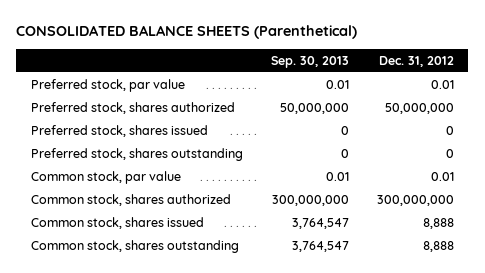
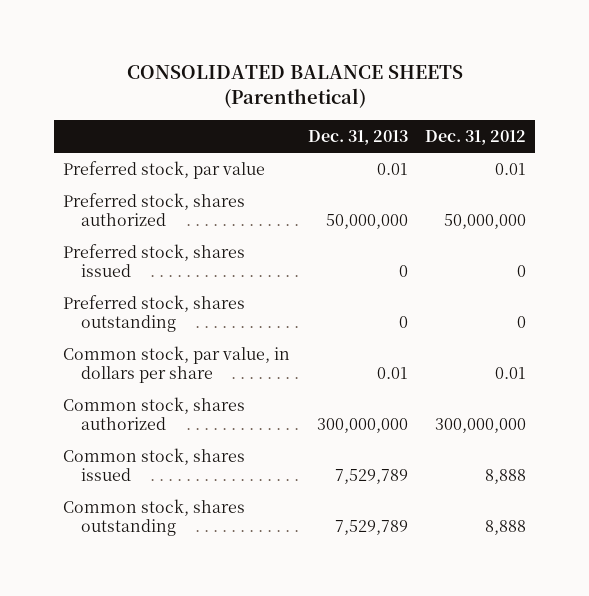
[270,55,349,68] Sep. 30, 2013 -> none
none -> [307,130,408,146] Dec. 31, 2013
[30,170,181,184] Common stock, par value -> [62,345,290,384] Common stock, par value, in dollars per share

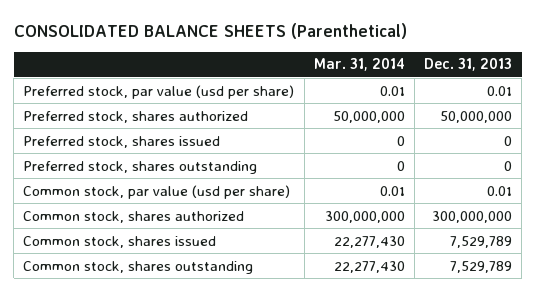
[425,130,527,146] Dec. 31, 2012 -> none
none -> [313,58,405,72] Mar. 31, 2014
[62,160,265,179] Preferred stock, par value -> [23,84,295,99] Preferred stock, par value (usd per share)
[62,345,290,384] Common stock, par value, in dollars per share -> [23,184,291,199] Common stock, par value (usd per share)

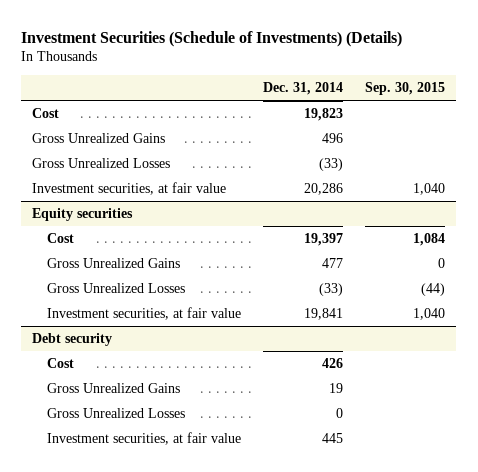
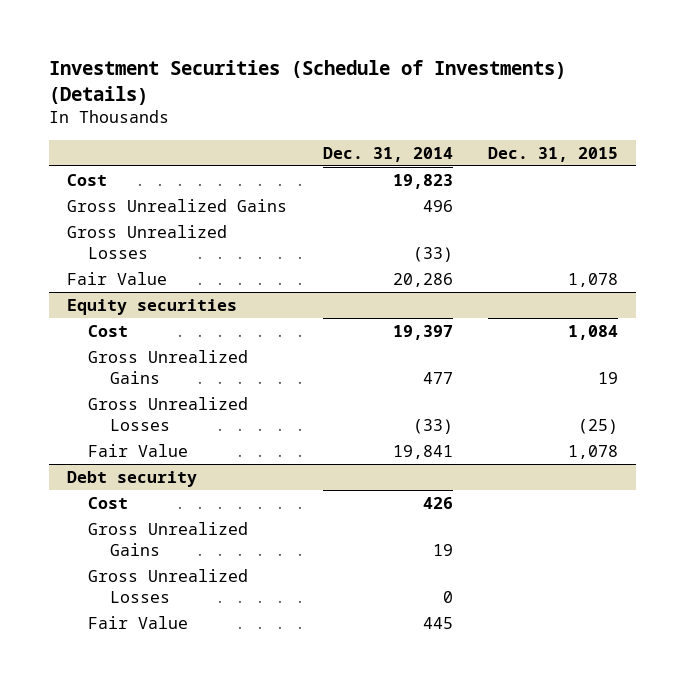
[365,82,446,96] Sep. 30, 2015 -> none
none -> [488,146,619,162] Dec. 31, 2015
[32,182,227,196] Investment securities, at fair value -> [66,272,167,286] Fair Value
[47,307,242,321] Investment securities, at fair value -> [88,444,189,458] Fair Value
[47,432,242,446] Investment securities, at fair value -> [88,616,189,630] Fair Value

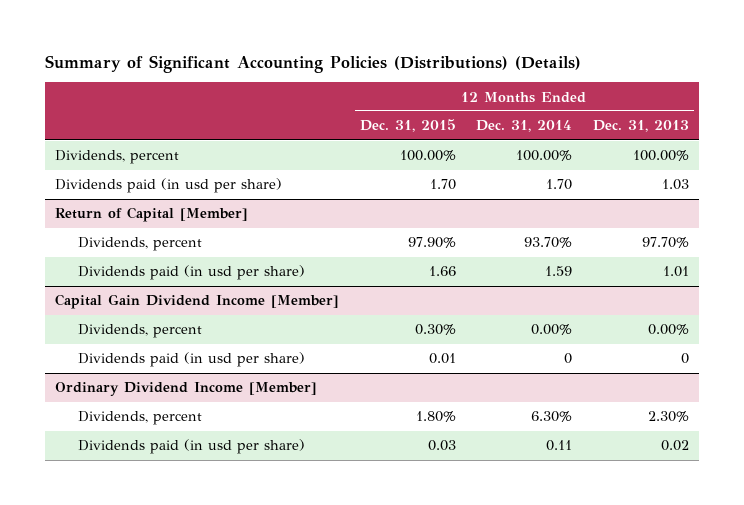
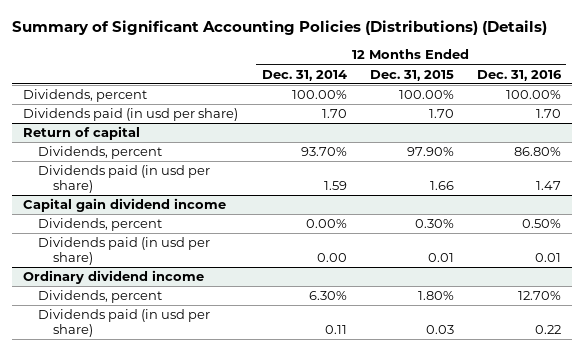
[592,120,689,133] Dec. 31, 2013 -> none
none -> [476,69,562,81] Dec. 31, 2016
[55,207,249,223] Return of Capital [Member] -> [23,126,141,141] Return of capital
[55,294,340,310] Capital Gain Dividend Income [Member] -> [23,198,227,213] Capital gain dividend income
[564,353,573,365] 0 -> [316,253,347,263] 0.00
[55,382,318,397] Ordinary Dividend Income [Member] -> [23,270,205,285] Ordinary dividend income

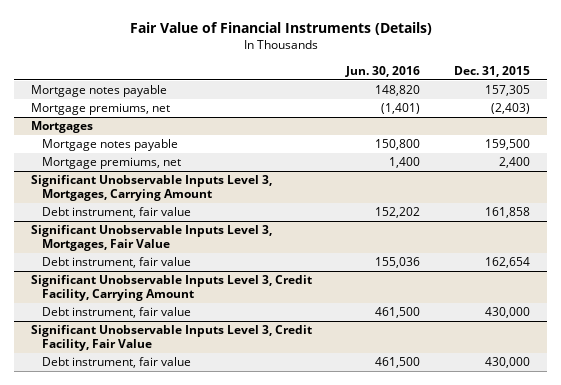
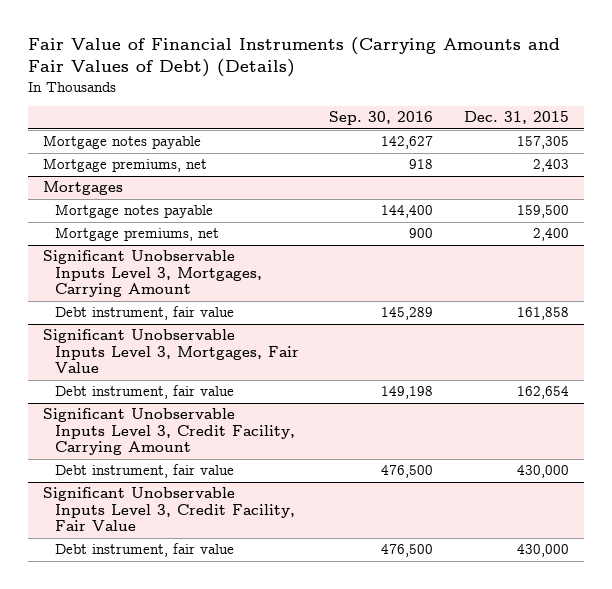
[129,22,432,36] Fair Value of Financial Instruments (Details) -> [27,37,560,78] Fair Value of Financial Instruments (Carrying Amounts and Fair Values of Debt) (Details)
[345,65,421,77] Jun. 30, 2016 -> none
none -> [329,111,434,126] Sep. 30, 2016
[491,103,531,115] (2,403) -> [532,159,569,173] 2,403

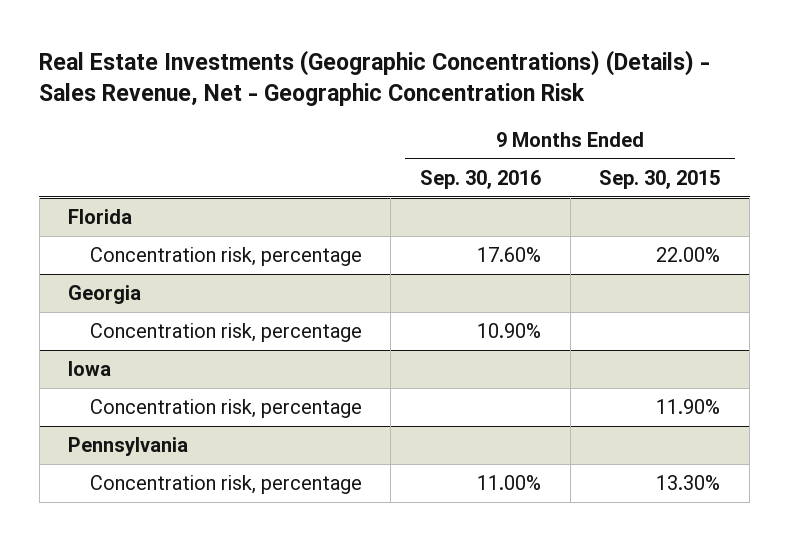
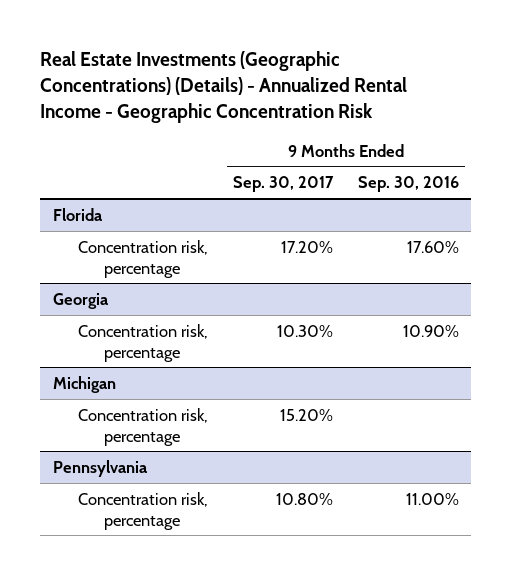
[39,50,711,106] Real Estate Investments (Geographic Concentrations) (Details) - Sales Revenue, Net - Geographic Concentration Risk -> [40,51,408,124] Real Estate Investments (Geographic Concentrations) (Details) - Annualized Rental Income - Geographic Concentration Risk
[599,169,721,189] Sep. 30, 2015 -> none
none -> [232,176,334,193] Sep. 30, 2017
[68,361,112,377] Iowa -> [52,375,116,393] Michigan

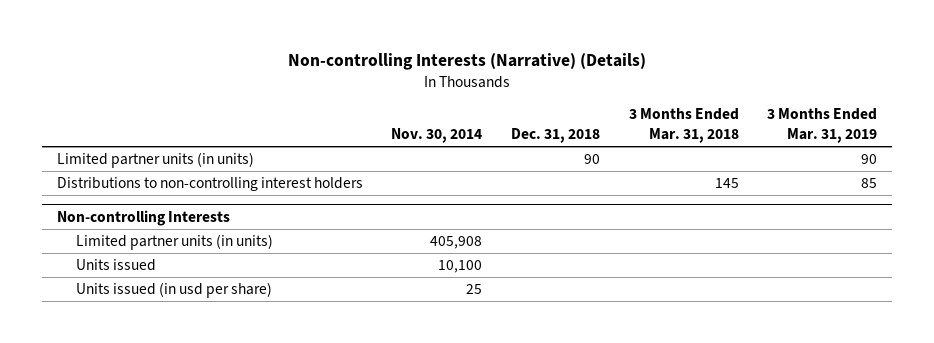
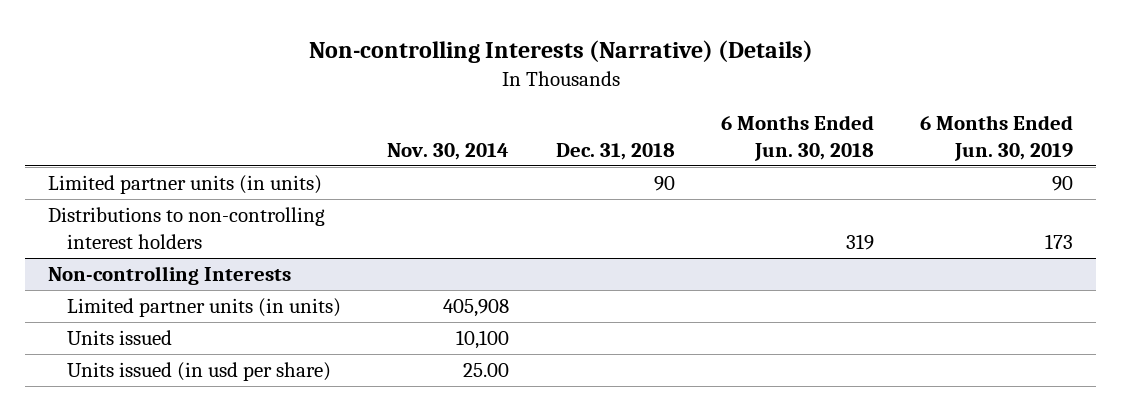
[628,108,739,143] 3 Months Ended Mar. 31, 2018 -> none
[767,108,878,143] 3 Months Ended Mar. 31, 2019 -> none
none -> [720,115,874,161] 6 Months Ended Jun. 30, 2018
none -> [920,115,1074,161] 6 Months Ended Jun. 30, 2019
[466,284,483,295] 25 -> [463,363,510,378] 25.00

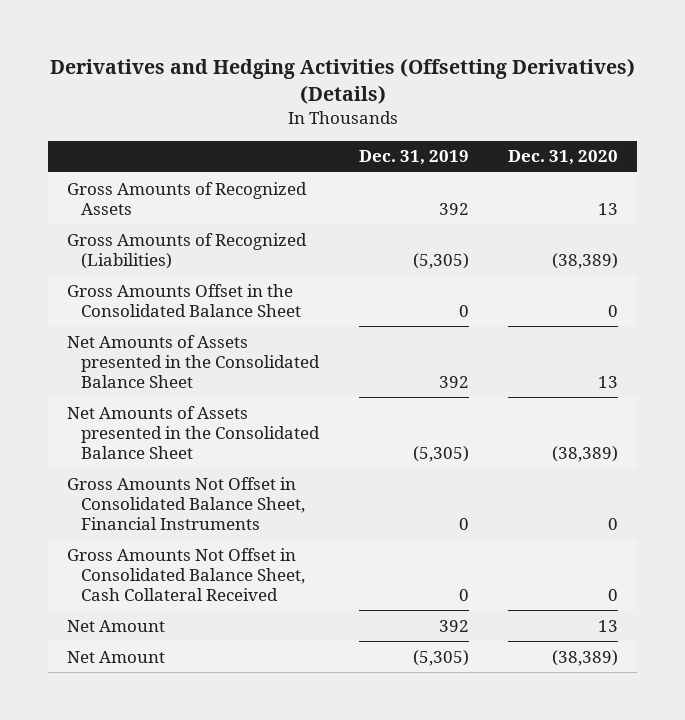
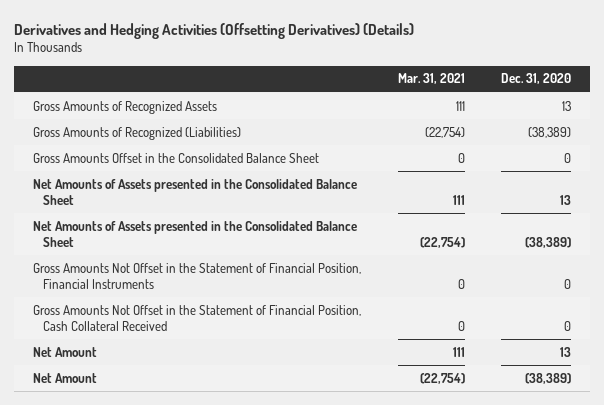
[358,150,469,166] Dec. 31, 2019 -> none
none -> [397,73,465,85] Mar. 31, 2021
[67,476,306,530] Gross Amounts Not Offset in Consolidated Balance Sheet, Financial Instruments -> [32,262,361,290] Gross Amounts Not Offset in the Statement of Financial Position, Financial Instruments
[67,547,306,601] Gross Amounts Not Offset in Consolidated Balance Sheet, Cash Collateral Received -> [32,304,361,332] Gross Amounts Not Offset in the Statement of Financial Position, Cash Collateral Received

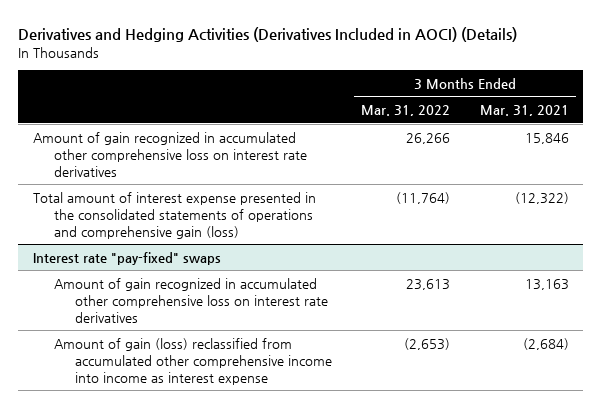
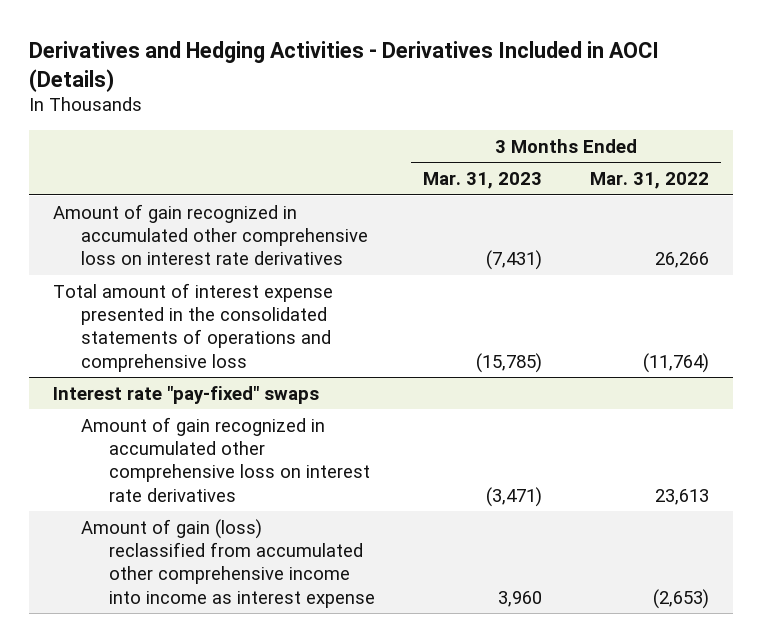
[18,27,518,43] Derivatives and Hedging Activities (Derivatives Included in AOCI) (Details) -> [29,40,660,92] Derivatives and Hedging Activities - Derivatives Included in AOCI (Details)
[479,105,569,117] Mar. 31, 2021 -> none
none -> [422,172,542,190] Mar. 31, 2023
[33,191,317,239] Total amount of interest expense presented in the consolidated statements of operations and comprehensive gain (loss) -> [53,282,334,372] Total amount of interest expense presented in the consolidated statements of operations and comprehensive loss

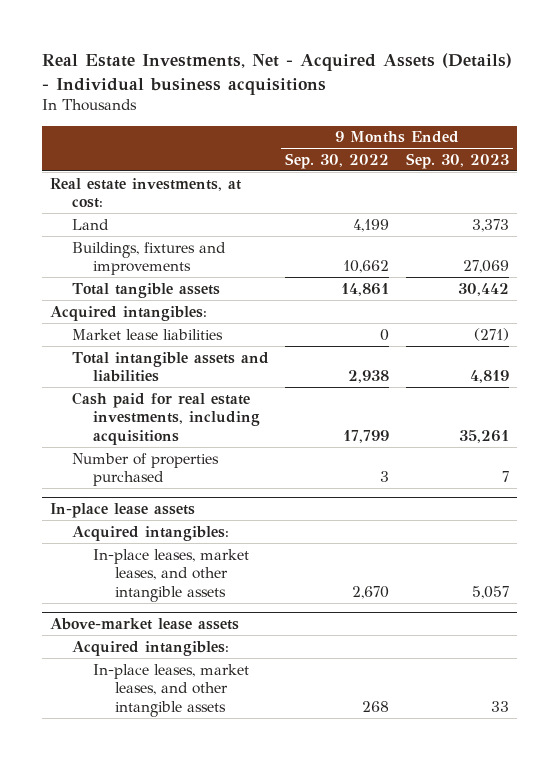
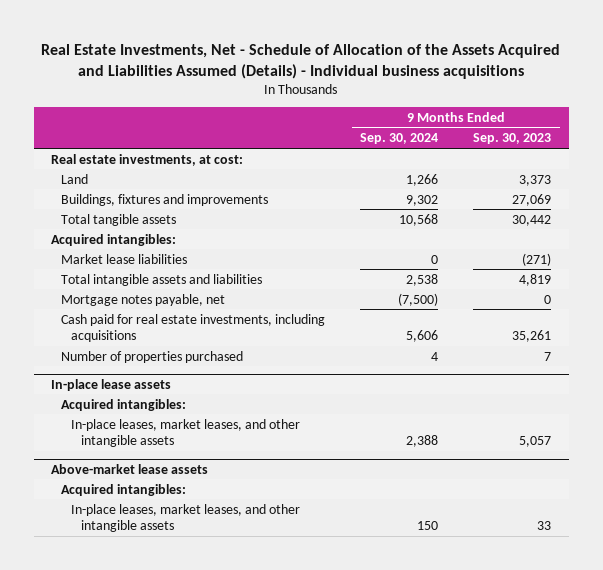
[41,52,512,95] Real Estate Investments, Net - Acquired Assets (Details) - Individual business acquisitions -> [41,43,561,79] Real Estate Investments, Net - Schedule of Allocation of the Assets Acquired and Liabilities Assumed (Details) - Individual business acquisitions
[285,152,390,169] Sep. 30, 2022 -> none
none -> [360,133,439,145] Sep. 30, 2024
none -> [61,293,226,306] Mortgage notes payable, net

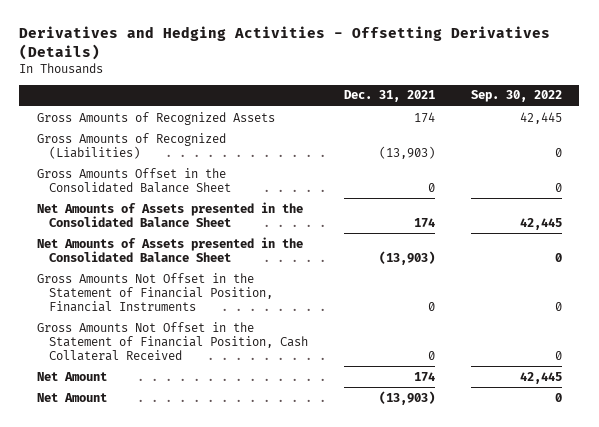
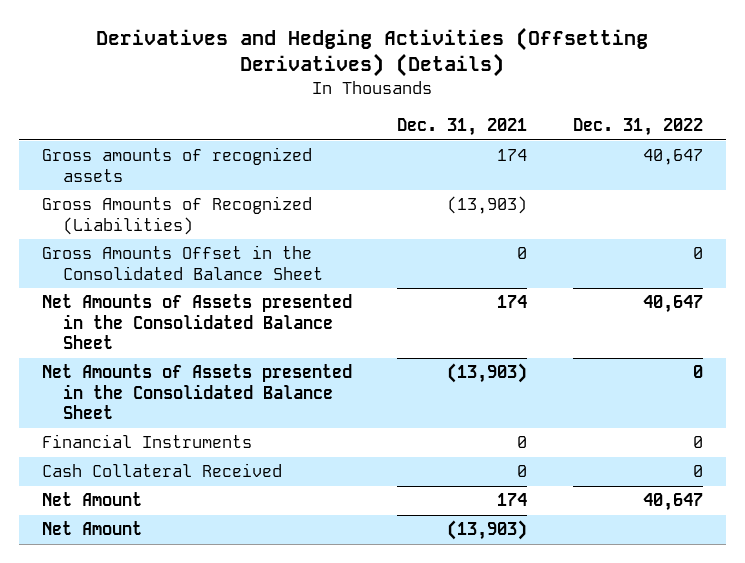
[19,25,551,60] Derivatives and Hedging Activities - Offsetting Derivatives (Details) -> [96,26,649,78] Derivatives and Hedging Activities (Offsetting Derivatives) (Details)
[470,90,562,103] Sep. 30, 2022 -> none
none -> [573,118,704,137] Dec. 31, 2022
[37,111,276,125] Gross Amounts of Recognized Assets -> [41,147,312,182] Gross amounts of recognized assets
[37,272,274,312] Gross Amounts Not Offset in the Statement of Financial Position, Financial Instruments -> [41,434,252,449] Financial Instruments
[37,321,309,361] Gross Amounts Not Offset in the Statement of Financial Position, Cash Collateral Received -> [41,463,282,478] Cash Collateral Received

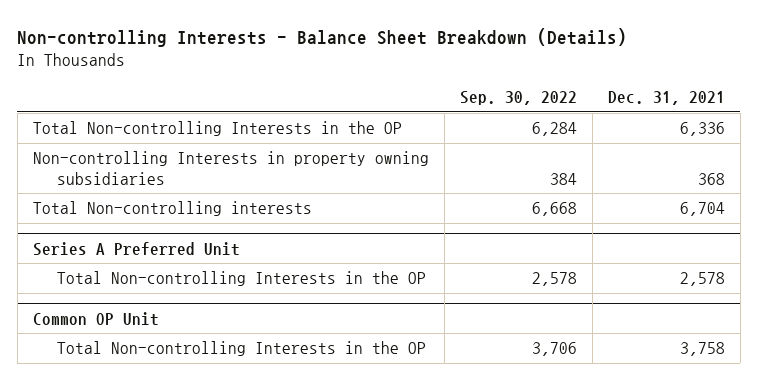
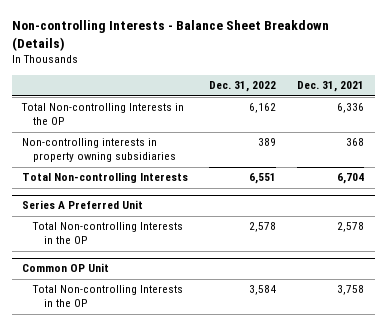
[459,91,577,106] Sep. 30, 2022 -> none
none -> [209,81,277,93] Dec. 31, 2022
[32,151,429,185] Non-controlling Interests in property owning subsidiaries -> [22,138,177,163] Non-controlling interests in property owning subsidiaries
[32,201,312,217] Total Non-controlling interests -> [22,172,189,184] Total Non-controlling Interests

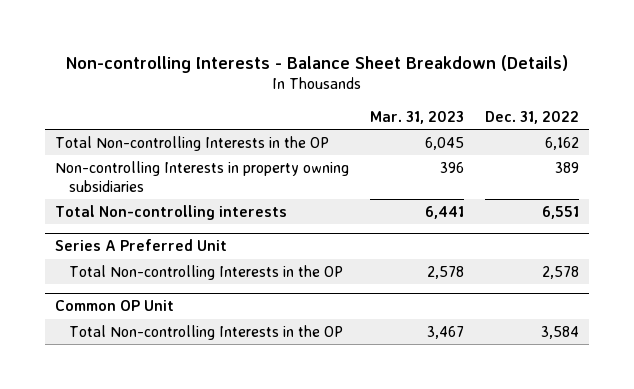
[297,81,365,93] Dec. 31, 2021 -> none
none -> [369,111,464,125] Mar. 31, 2023
[22,138,177,163] Non-controlling interests in property owning subsidiaries -> [54,160,349,193] Non-controlling Interests in property owning subsidiaries
[22,172,189,184] Total Non-controlling Interests -> [54,204,287,220] Total Non-controlling interests

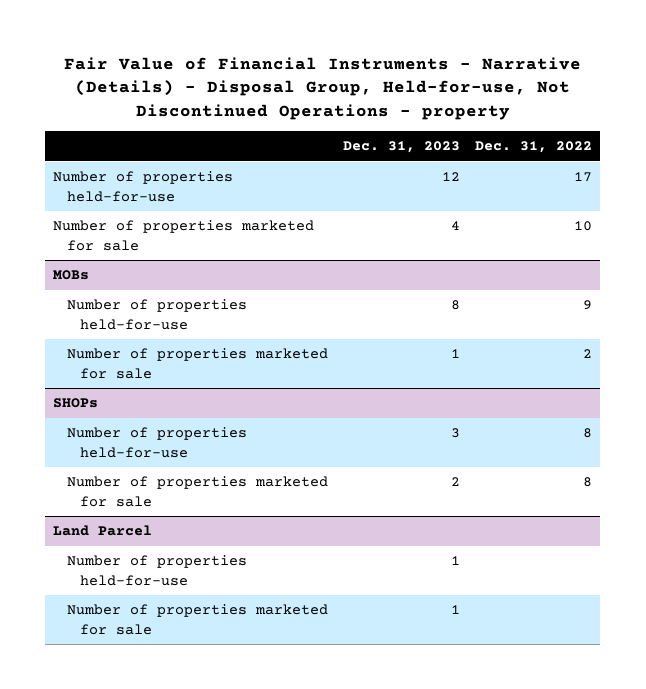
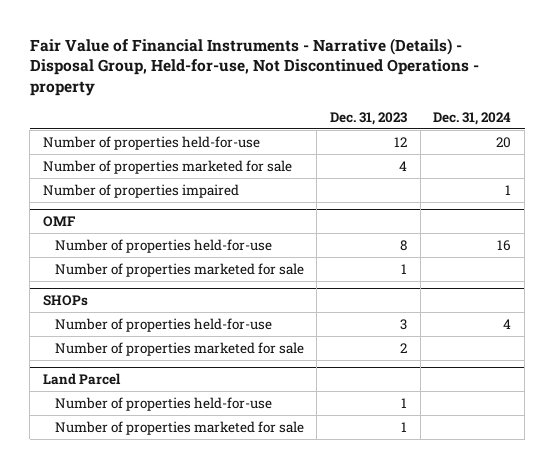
[475,140,593,153] Dec. 31, 2022 -> none
none -> [433,111,512,125] Dec. 31, 2024
none -> [42,183,239,198] Number of properties impaired
[53,270,90,281] MOBs -> [42,216,75,228] OMF

